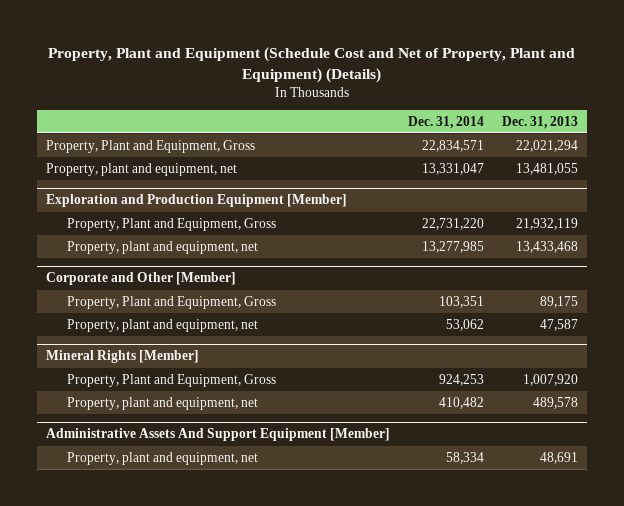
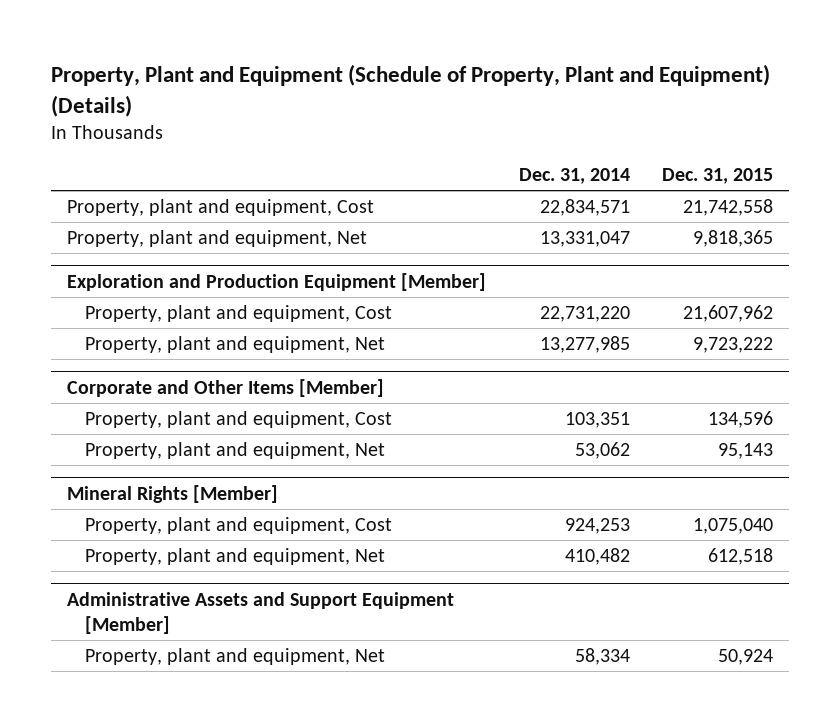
[48,46,576,83] Property, Plant and Equipment (Schedule Cost and Net of Property, Plant and Equipment) (Details) -> [51,63,771,117] Property, Plant and Equipment (Schedule of Property, Plant and Equipment) (Details)
[502,115,579,129] Dec. 31, 2013 -> none
none -> [661,168,773,185] Dec. 31, 2015
[46,139,256,153] Property, Plant and Equipment, Gross -> [67,199,375,217] Property, plant and equipment, Cost
[46,162,238,176] Property, plant and equipment, net -> [67,230,368,248] Property, plant and equipment, Net
[66,217,276,231] Property, Plant and Equipment, Gross -> [85,305,393,323] Property, plant and equipment, Cost
[66,240,258,254] Property, plant and equipment, net -> [85,336,386,354] Property, plant and equipment, Net
[46,272,237,286] Corporate and Other [Member] -> [67,378,385,397] Corporate and Other Items [Member]
[66,295,276,309] Property, Plant and Equipment, Gross -> [85,411,393,429] Property, plant and equipment, Cost
[66,318,258,332] Property, plant and equipment, net -> [85,442,386,460] Property, plant and equipment, Net
[66,373,276,387] Property, Plant and Equipment, Gross -> [85,517,393,535] Property, plant and equipment, Cost
[66,396,258,410] Property, plant and equipment, net -> [85,548,386,566] Property, plant and equipment, Net
[46,428,391,442] Administrative Assets And Support Equipment [Member] -> [67,591,455,634] Administrative Assets and Support Equipment [Member]
[66,451,258,465] Property, plant and equipment, net -> [85,648,386,666] Property, plant and equipment, Net

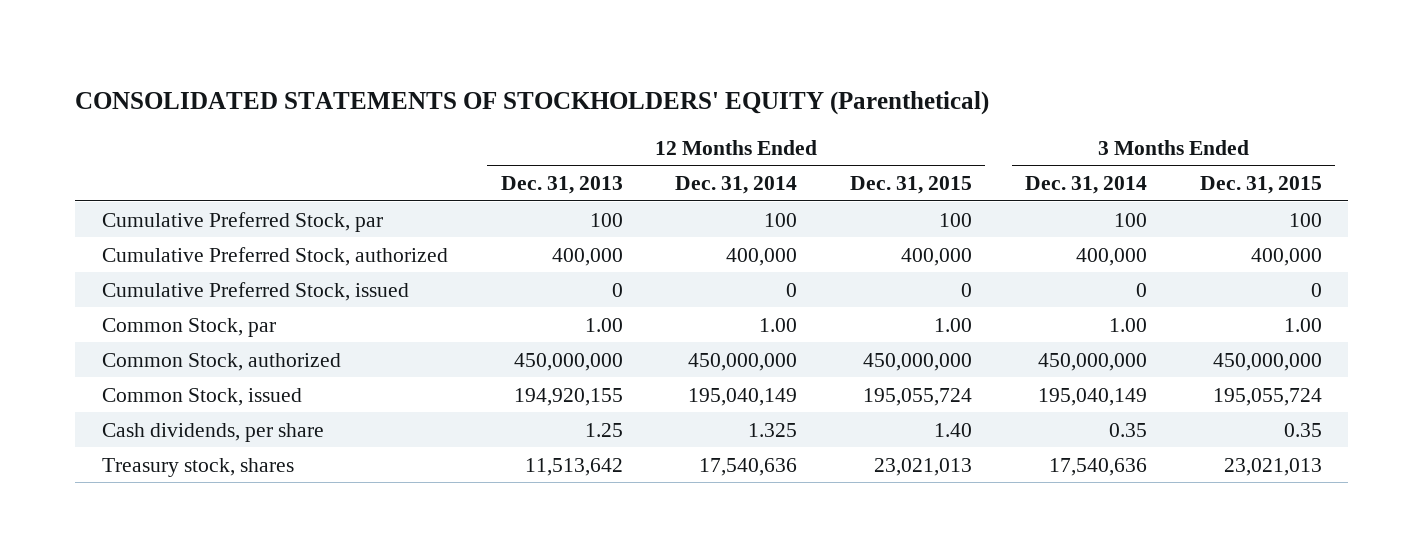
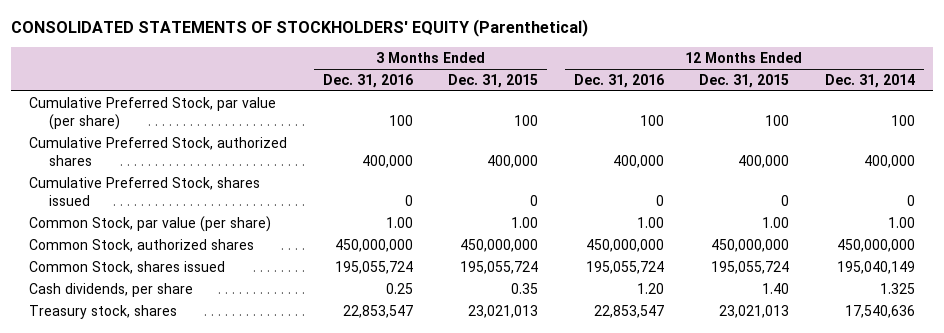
[500,176,623,195] Dec. 31, 2013 -> none
[1025,176,1148,195] Dec. 31, 2014 -> none
none -> [322,74,413,89] Dec. 31, 2016
none -> [573,74,664,89] Dec. 31, 2016
[101,211,383,232] Cumulative Preferred Stock, par -> [29,96,277,130] Cumulative Preferred Stock, par value (per share)
[101,246,448,266] Cumulative Preferred Stock, authorized -> [29,136,288,166] Cumulative Preferred Stock, authorized shares
[101,281,409,301] Cumulative Preferred Stock, issued -> [29,176,261,206] Cumulative Preferred Stock, shares issued
[101,317,276,337] Common Stock, par -> [29,215,272,232] Common Stock, par value (per share)
[101,352,341,371] Common Stock, authorized -> [29,238,255,252] Common Stock, authorized shares
[101,387,302,406] Common Stock, issued -> [29,260,226,274] Common Stock, shares issued

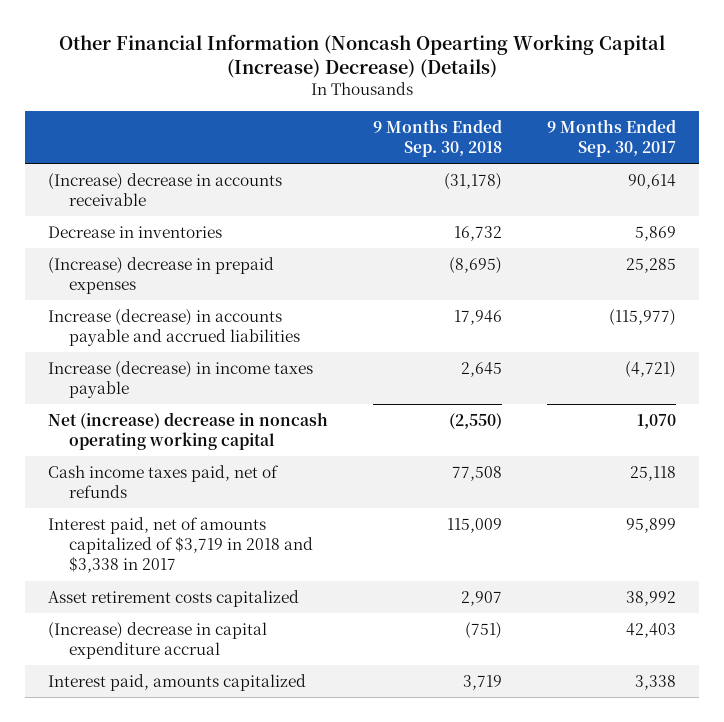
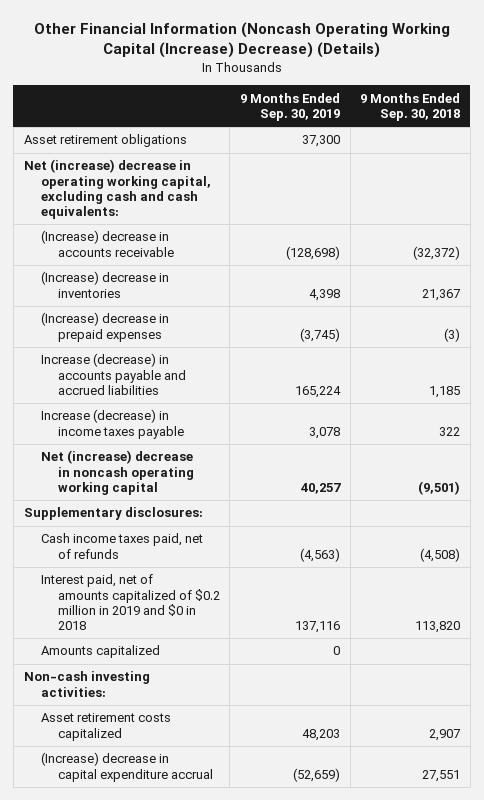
[59,33,666,79] Other Financial Information (Noncash Opearting Working Capital (Increase) Decrease) (Details) -> [33,21,450,59] Other Financial Information (Noncash Operating Working Capital (Increase) Decrease) (Details)
[547,118,677,158] 9 Months Ended Sep. 30, 2017 -> none
none -> [239,92,340,122] 9 Months Ended Sep. 30, 2019
none -> [23,134,187,148] Asset retirement obligations
none -> [23,159,211,220] Net (increase) decrease in operating working capital, excluding cash and cash equivalents:
[444,172,503,190] (31,178) -> [413,245,461,260] (32,372)
[47,225,222,238] Decrease in inventories -> [40,271,169,298] (Increase) decrease in inventories
[454,225,503,241] 16,732 -> [422,288,461,301] 21,367
[449,256,503,274] (8,695) -> [444,327,461,342] (3)
[454,309,503,325] 17,946 -> [429,385,461,398] 1,185
[461,361,503,377] 2,645 -> [439,426,461,436] 322
[449,412,503,429] (2,550) -> [418,480,461,495] (9,501)
none -> [23,507,203,521] Supplementary disclosures:
[452,465,503,481] 77,508 -> [420,547,461,562] (4,508)
[47,516,314,574] Interest paid, net of amounts capitalized of $3,719 in 2018 and $3,338 in 2017 -> [40,574,220,631] Interest paid, net of amounts capitalized of $0.2 million in 2019 and $0 in 2018
[447,517,503,533] 115,009 -> [415,621,461,634] 113,820
none -> [40,645,160,659] Amounts capitalized
none -> [23,671,150,697] Non-cash investing activities:
[47,673,306,691] Interest paid, amounts capitalized -> none
[465,621,503,639] (751) -> [422,769,461,782] 27,551

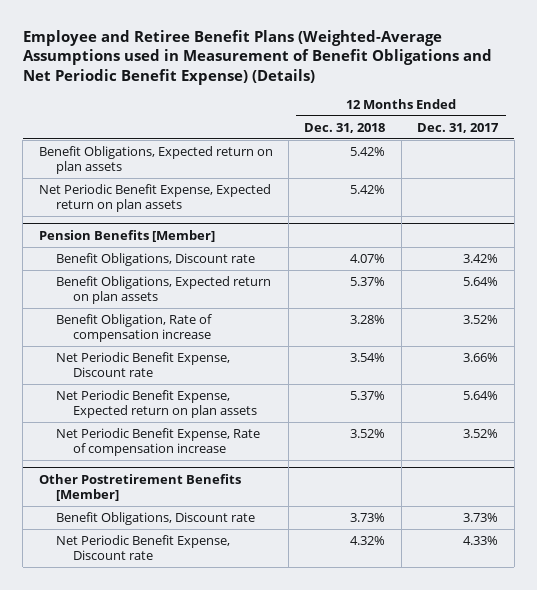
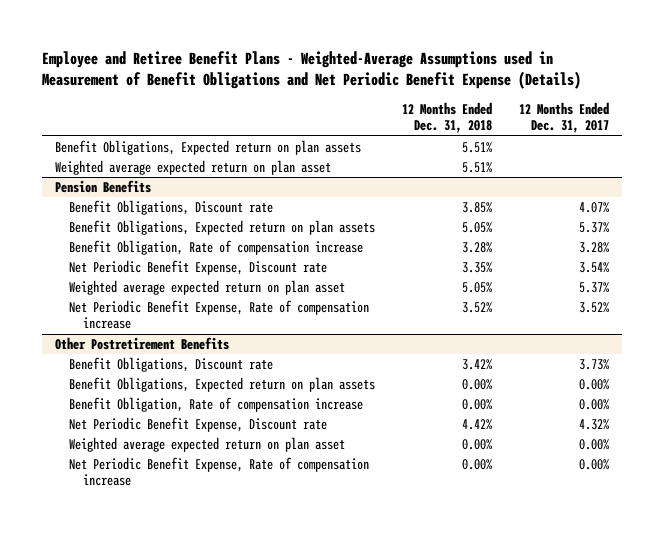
[22,30,492,85] Employee and Retiree Benefit Plans (Weighted-Average Assumptions used in Measurement of Benefit Obligations and Net Periodic Benefit Expense) (Details) -> [42,50,582,90] Employee and Retiree Benefit Plans - Weighted-Average Assumptions used in Measurement of Benefit Obligations and Net Periodic Benefit Expense (Details)
[350,146,386,156] 5.42% -> [461,141,492,153] 5.51%
[38,183,271,213] Net Periodic Benefit Expense, Expected return on plan assets -> [55,159,332,175] Weighted average expected return on plan asset
[350,184,386,194] 5.42% -> [461,161,492,173] 5.51%
[38,229,215,242] Pension Benefits [Member] -> [55,179,152,193] Pension Benefits
[350,253,386,263] 4.07% -> [461,201,492,213] 3.85%
[463,253,499,263] 3.42% -> [578,201,609,213] 4.07%
[350,276,386,286] 5.37% -> [461,221,492,233] 5.05%
[463,276,499,286] 5.64% -> [578,221,609,233] 5.37%
[463,314,499,324] 3.52% -> [578,241,609,253] 3.28%
[350,352,386,362] 3.54% -> [461,261,492,273] 3.35%
[463,352,499,362] 3.66% -> [578,261,609,273] 3.54%
[55,389,257,419] Net Periodic Benefit Expense, Expected return on plan assets -> [69,279,346,295] Weighted average expected return on plan asset
[350,390,386,400] 5.37% -> [461,281,492,293] 5.05%
[463,390,499,400] 5.64% -> [578,281,609,293] 5.37%
[38,473,241,502] Other Postretirement Benefits [Member] -> [55,336,230,350] Other Postretirement Benefits
[350,512,386,522] 3.73% -> [461,358,492,370] 3.42%
none -> [69,376,376,392] Benefit Obligations, Expected return on plan assets
none -> [69,396,364,412] Benefit Obligation, Rate of compensation increase
[350,535,386,545] 4.32% -> [461,418,492,430] 4.42%
[463,535,499,545] 4.33% -> [578,418,609,430] 4.32%
none -> [69,436,346,452] Weighted average expected return on plan asset
none -> [69,456,370,487] Net Periodic Benefit Expense, Rate of compensation increase

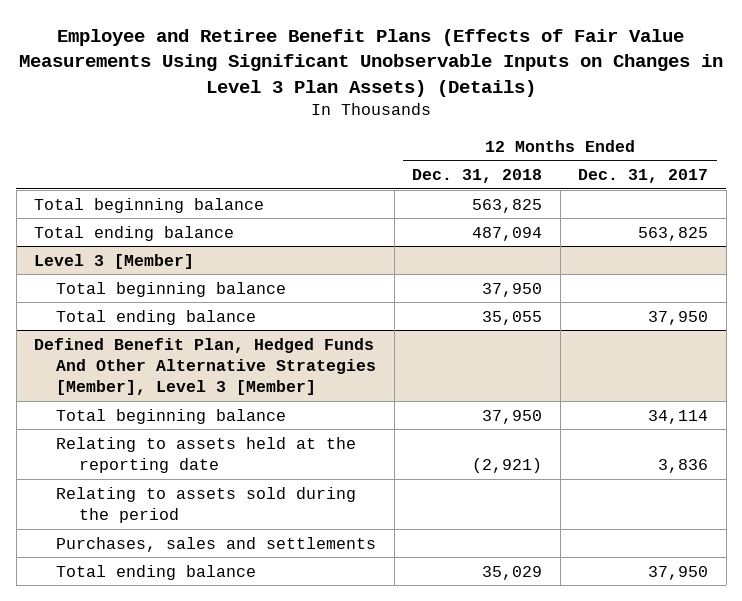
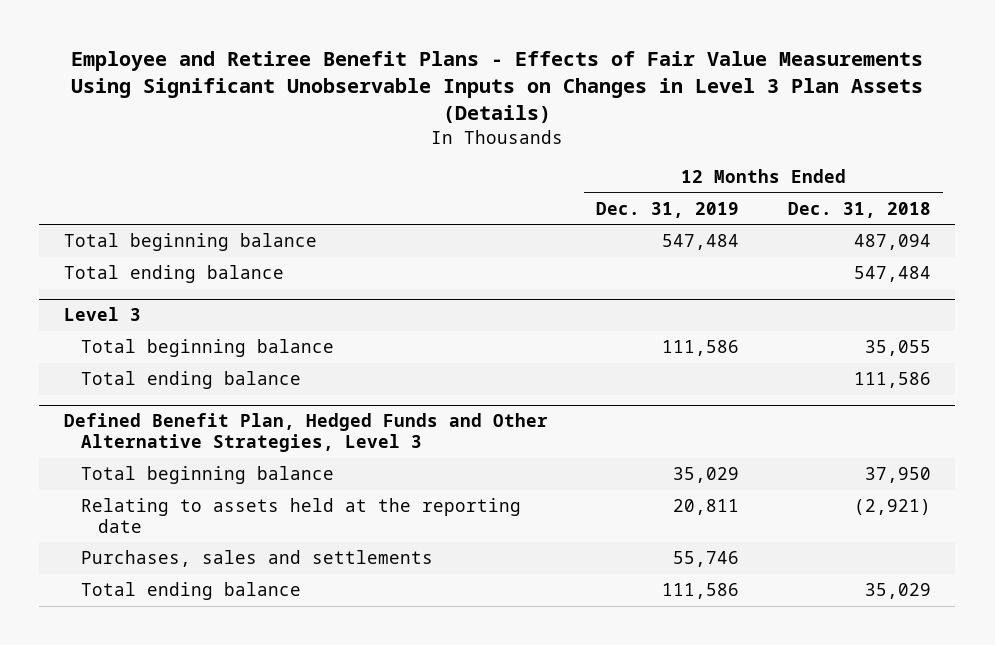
[19,28,724,98] Employee and Retiree Benefit Plans (Effects of Fair Value Measurements Using Significant Unobservable Inputs on Changes in Level 3 Plan Assets) (Details) -> [71,51,924,124] Employee and Retiree Benefit Plans - Effects of Fair Value Measurements Using Significant Unobservable Inputs on Changes in Level 3 Plan Assets (Details)
[578,169,709,184] Dec. 31, 2017 -> none
none -> [596,201,740,218] Dec. 31, 2019
[472,198,543,213] 563,825 -> [853,234,931,251] 487,094
[472,226,543,241] 487,094 -> [853,266,931,283] 547,484
[34,253,195,269] Level 3 [Member] -> [63,307,141,322] Level 3
[482,282,543,297] 37,950 -> [864,340,931,357] 35,055
[482,310,543,325] 35,055 -> [853,372,931,389] 111,586
[34,337,377,396] Defined Benefit Plan, Hedged Funds And Other Alternative Strategies [Member], Level 3 [Member] -> [63,413,548,453] Defined Benefit Plan, Hedged Funds and Other Alternative Strategies, Level 3
[56,486,357,523] Relating to assets sold during the period -> none

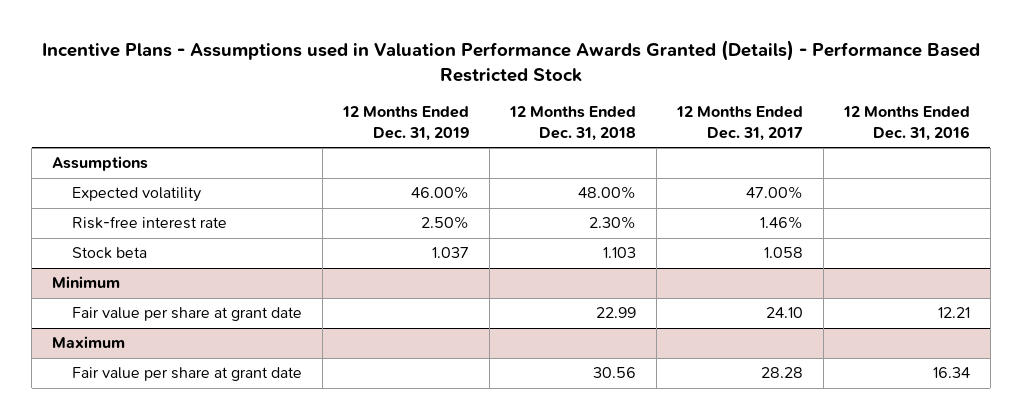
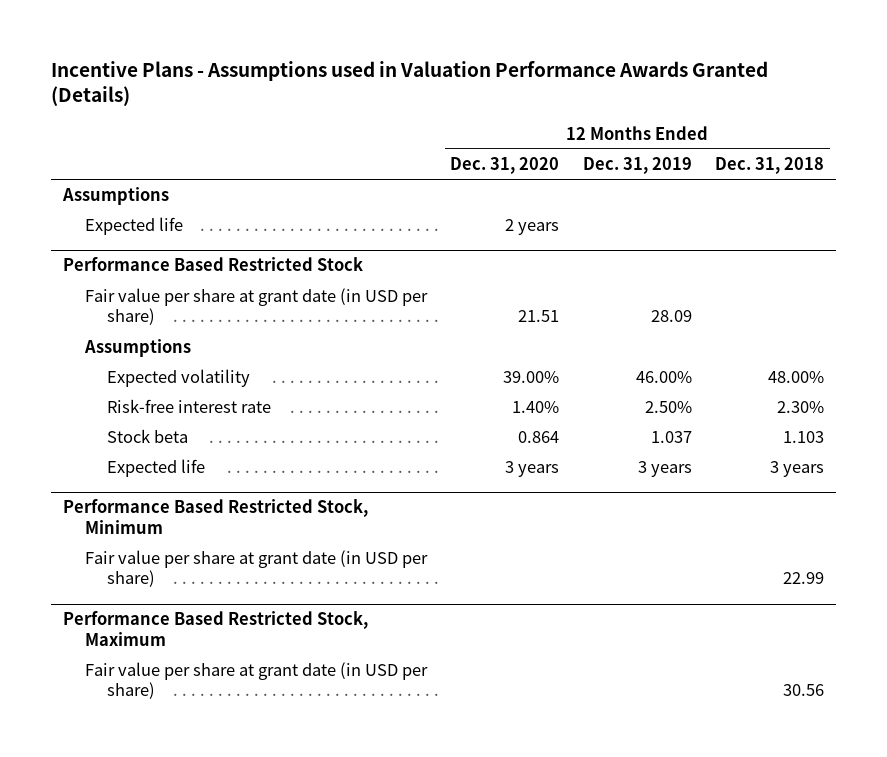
[41,40,980,83] Incentive Plans - Assumptions used in Valuation Performance Awards Granted (Details) - Performance Based Restricted Stock -> [51,60,769,107] Incentive Plans - Assumptions used in Valuation Performance Awards Granted (Details)
[675,106,803,141] 12 Months Ended Dec. 31, 2017 -> none
[842,106,970,141] 12 Months Ended Dec. 31, 2016 -> none
none -> [450,157,560,175] Dec. 31, 2020
none -> [85,217,184,236] Expected life
none -> [63,257,364,272] Performance Based Restricted Stock
none -> [85,288,429,326] Fair value per share at grant date (in USD per share)
none -> [84,339,192,358] Assumptions
[52,276,121,289] Minimum -> none
[52,336,126,349] Maximum -> none
none -> [107,459,206,478] Expected life
none -> [63,499,369,534] Performance Based Restricted Stock, Minimum
[72,307,303,322] Fair value per share at grant date -> [85,550,429,588] Fair value per share at grant date (in USD per share)
none -> [63,611,369,646] Performance Based Restricted Stock, Maximum
[72,367,303,382] Fair value per share at grant date -> [85,662,429,700] Fair value per share at grant date (in USD per share)

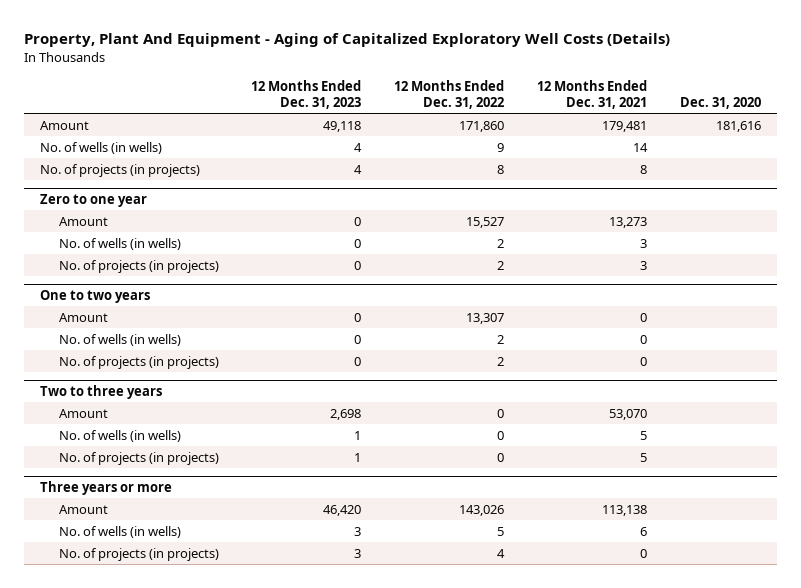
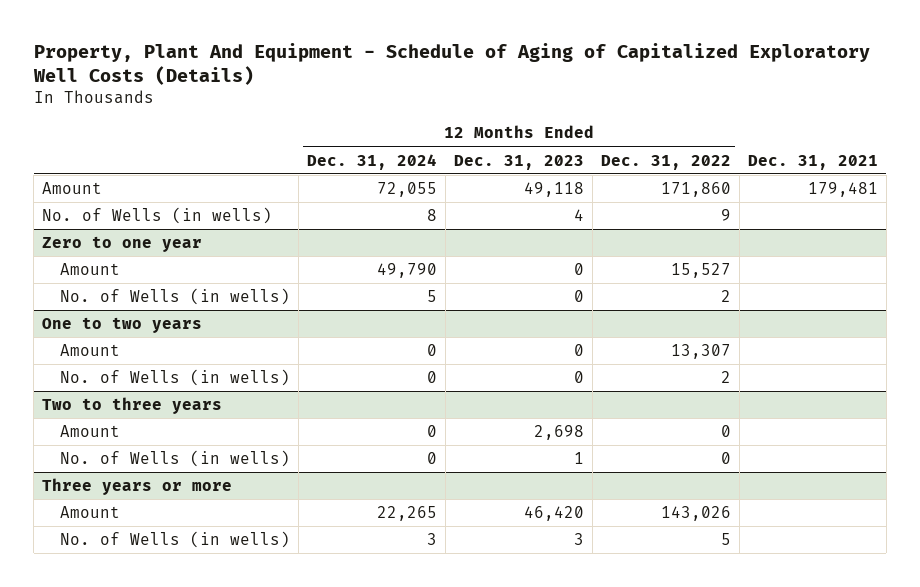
[23,33,670,48] Property, Plant And Equipment - Aging of Capitalized Exploratory Well Costs (Details) -> [32,42,870,86] Property, Plant And Equipment - Schedule of Aging of Capitalized Exploratory Well Costs (Details)
[537,79,648,109] 12 Months Ended Dec. 31, 2021 -> none
[679,96,761,109] Dec. 31, 2020 -> none
none -> [306,153,437,170] Dec. 31, 2024
none -> [747,154,878,170] Dec. 31, 2021
[40,163,201,177] No. of projects (in projects) -> none
[40,141,163,154] No. of wells (in wells) -> [42,207,273,225] No. of Wells (in wells)
[58,259,219,273] No. of projects (in projects) -> none
[58,237,181,250] No. of wells (in wells) -> [59,288,290,306] No. of Wells (in wells)
[58,355,219,369] No. of projects (in projects) -> none
[58,333,181,346] No. of wells (in wells) -> [59,369,290,387] No. of Wells (in wells)
[58,451,219,465] No. of projects (in projects) -> none
[58,429,181,442] No. of wells (in wells) -> [59,450,290,468] No. of Wells (in wells)
[58,547,219,561] No. of projects (in projects) -> none
[58,525,181,538] No. of wells (in wells) -> [59,531,290,549] No. of Wells (in wells)

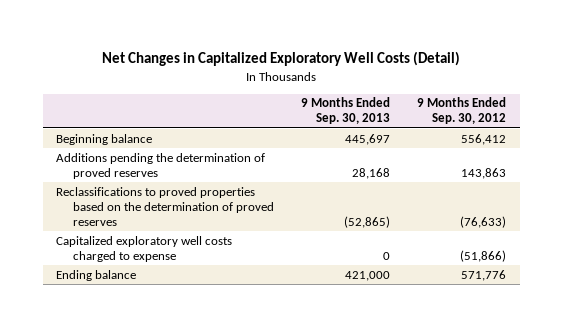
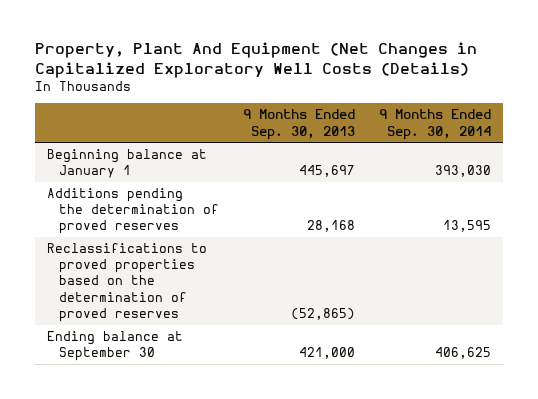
[102,51,461,67] Net Changes in Capitalized Exploratory Well Costs (Detail) -> [35,42,478,78] Property, Plant And Equipment (Net Changes in Capitalized Exploratory Well Costs (Details)
[417,97,507,125] 9 Months Ended Sep. 30, 2012 -> none
none -> [378,109,491,140] 9 Months Ended Sep. 30, 2014
[56,133,153,145] Beginning balance -> [46,149,207,179] Beginning balance at January 1
[56,235,233,262] Capitalized exploratory well costs charged to expense -> none
[56,269,137,281] Ending balance -> [46,331,183,362] Ending balance at September 30

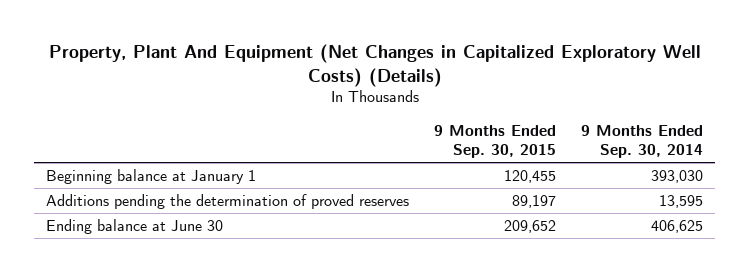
[35,42,478,78] Property, Plant And Equipment (Net Changes in Capitalized Exploratory Well Costs (Details) -> [48,43,701,87] Property, Plant And Equipment (Net Changes in Capitalized Exploratory Well Costs) (Details)
[243,109,356,140] 9 Months Ended Sep. 30, 2013 -> none
none -> [434,124,557,159] 9 Months Ended Sep. 30, 2015
[46,243,207,322] Reclassifications to proved properties based on the determination of proved reserves -> none
[46,331,183,362] Ending balance at September 30 -> [46,219,224,235] Ending balance at June 30

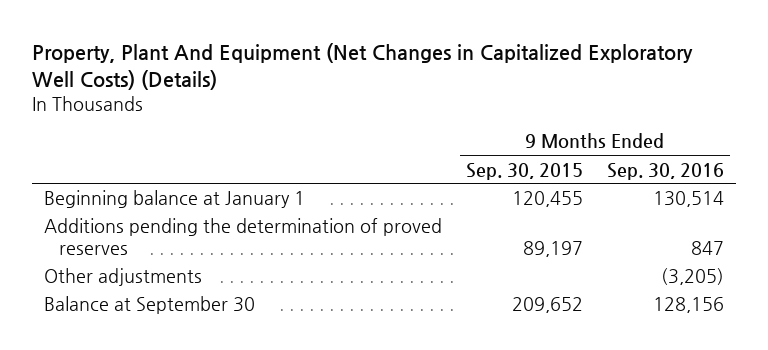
[580,124,703,159] 9 Months Ended Sep. 30, 2014 -> none
none -> [606,162,724,180] Sep. 30, 2016
none -> [44,268,203,287] Other adjustments
[46,219,224,235] Ending balance at June 30 -> [44,296,256,315] Balance at September 30

